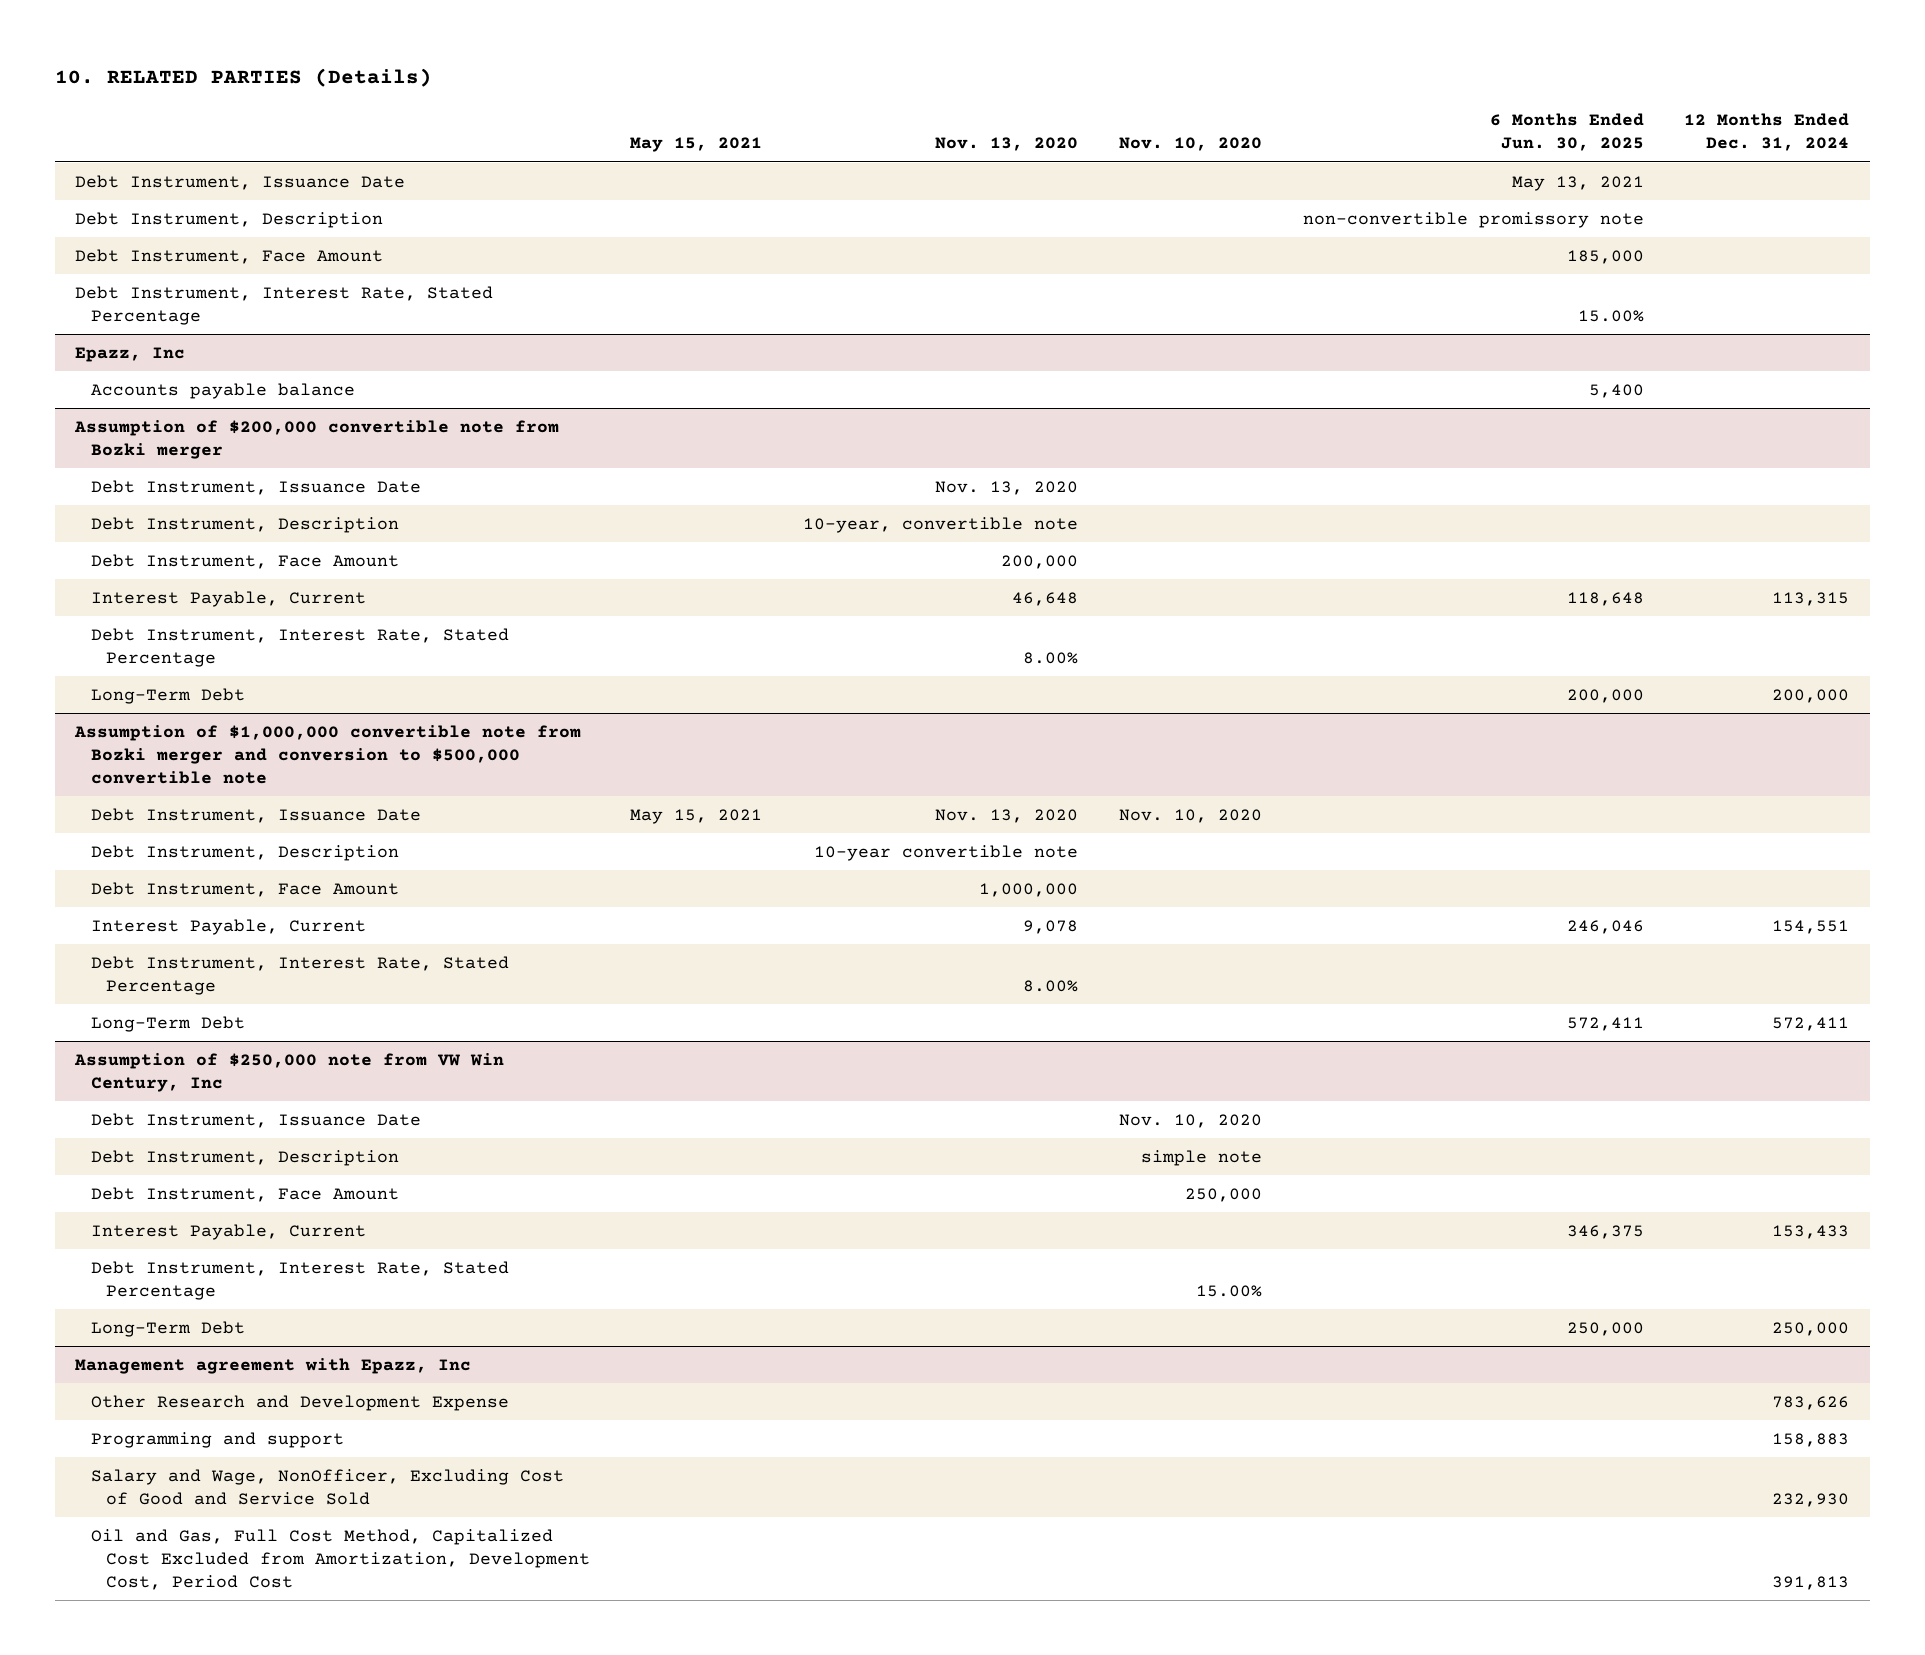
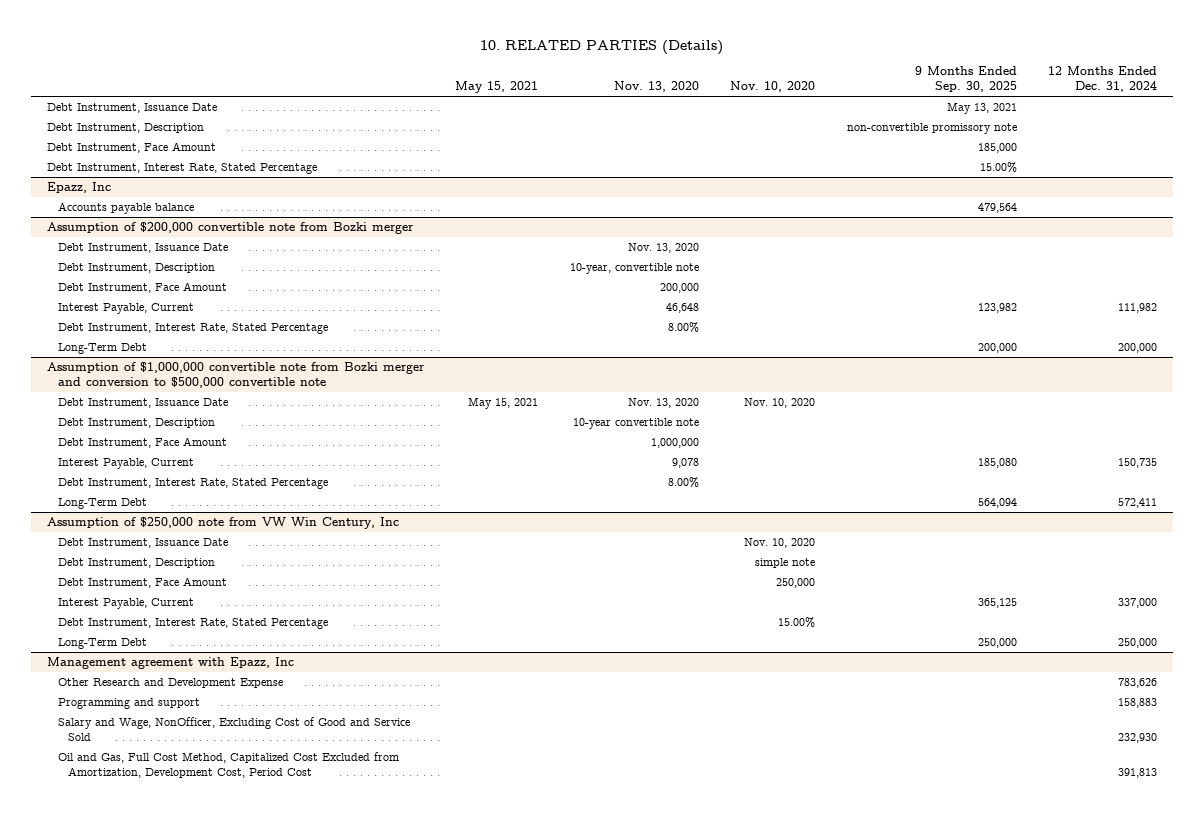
[1489,113,1644,152] 6 Months Ended Jun. 30, 2025 -> none
none -> [914,66,1017,93] 9 Months Ended Sep. 30, 2025
[1772,591,1850,606] 113,315 -> [1117,303,1157,314] 111,982
[1772,919,1850,934] 154,551 -> [1117,458,1157,469] 150,735
[1772,1224,1850,1239] 153,433 -> [1117,598,1157,609] 337,000

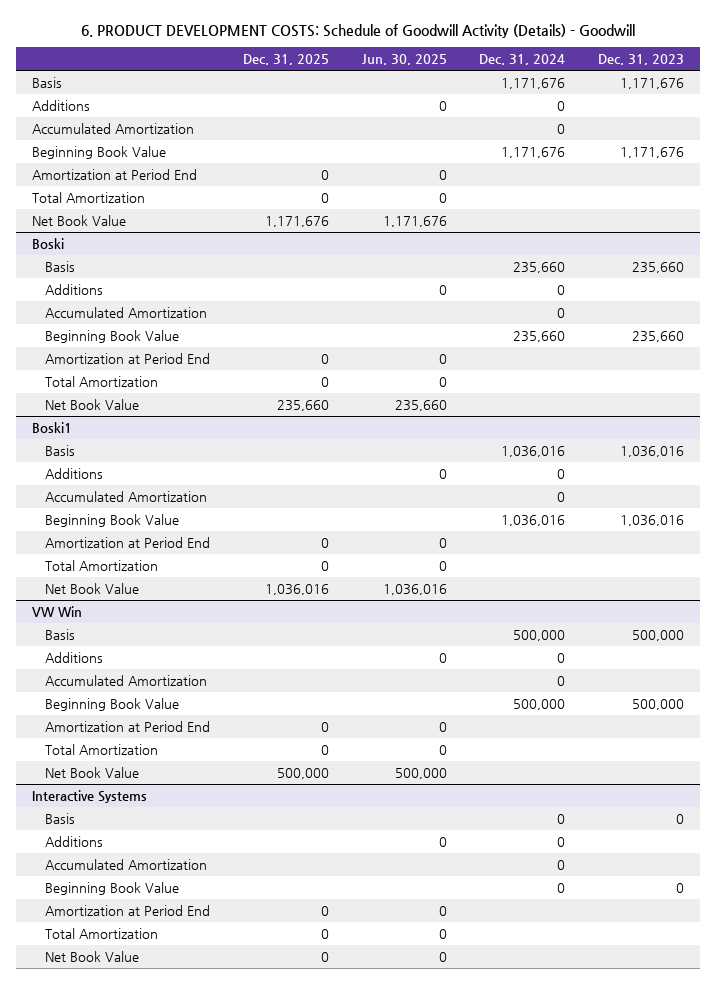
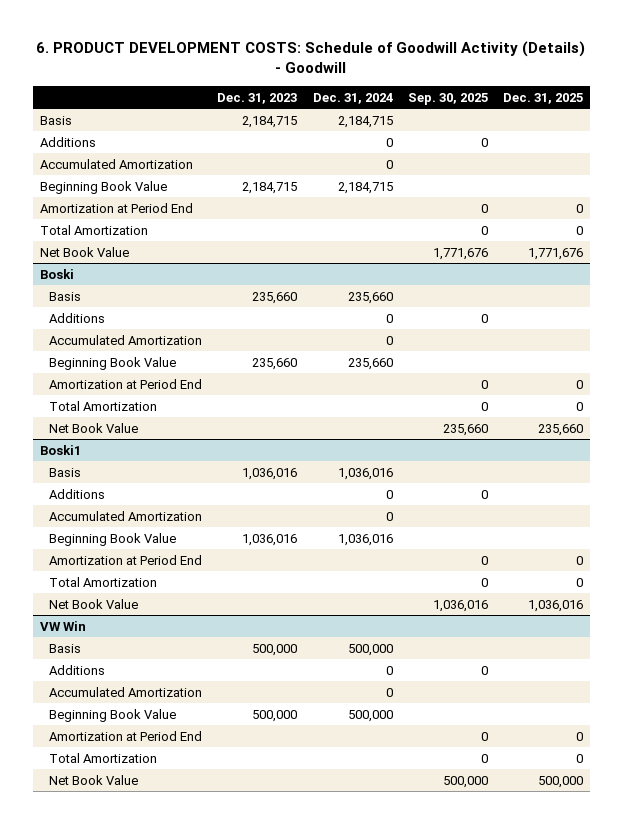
[361,54,447,66] Jun. 30, 2025 -> none
none -> [407,92,488,105] Sep. 30, 2025
[501,77,566,89] 1,171,676 -> [337,115,393,128] 2,184,715
[619,77,684,89] 1,171,676 -> [242,115,298,128] 2,184,715
[501,146,566,158] 1,171,676 -> [337,181,393,194] 2,184,715
[619,146,684,158] 1,171,676 -> [242,181,298,194] 2,184,715
[264,215,329,227] 1,171,676 -> [527,247,583,260] 1,771,676
[32,789,148,803] Interactive Systems -> none
[45,812,76,824] Basis -> none
[45,835,104,847] Additions -> none
[45,858,208,870] Accumulated Amortization -> none
[45,881,180,895] Beginning Book Value -> none
[45,904,211,916] Amortization at Period End -> none
[45,927,159,939] Total Amortization -> none
[45,950,140,962] Net Book Value -> none

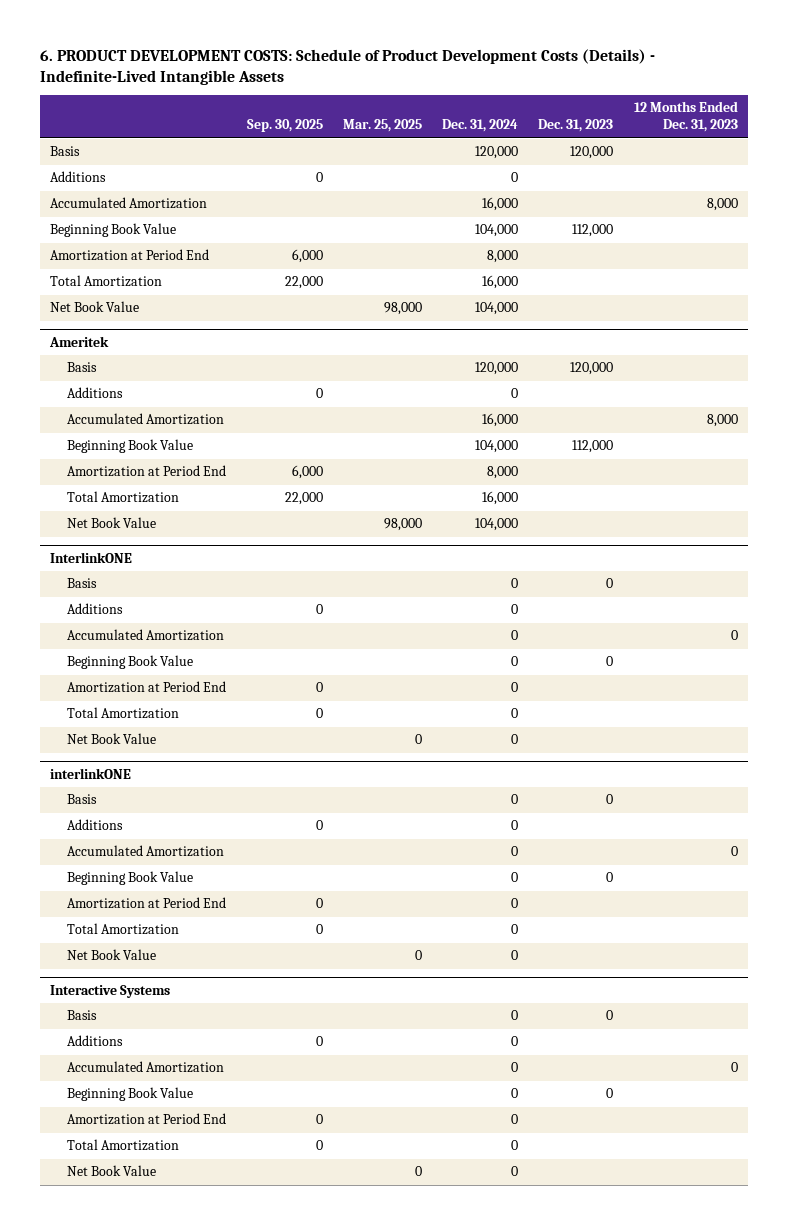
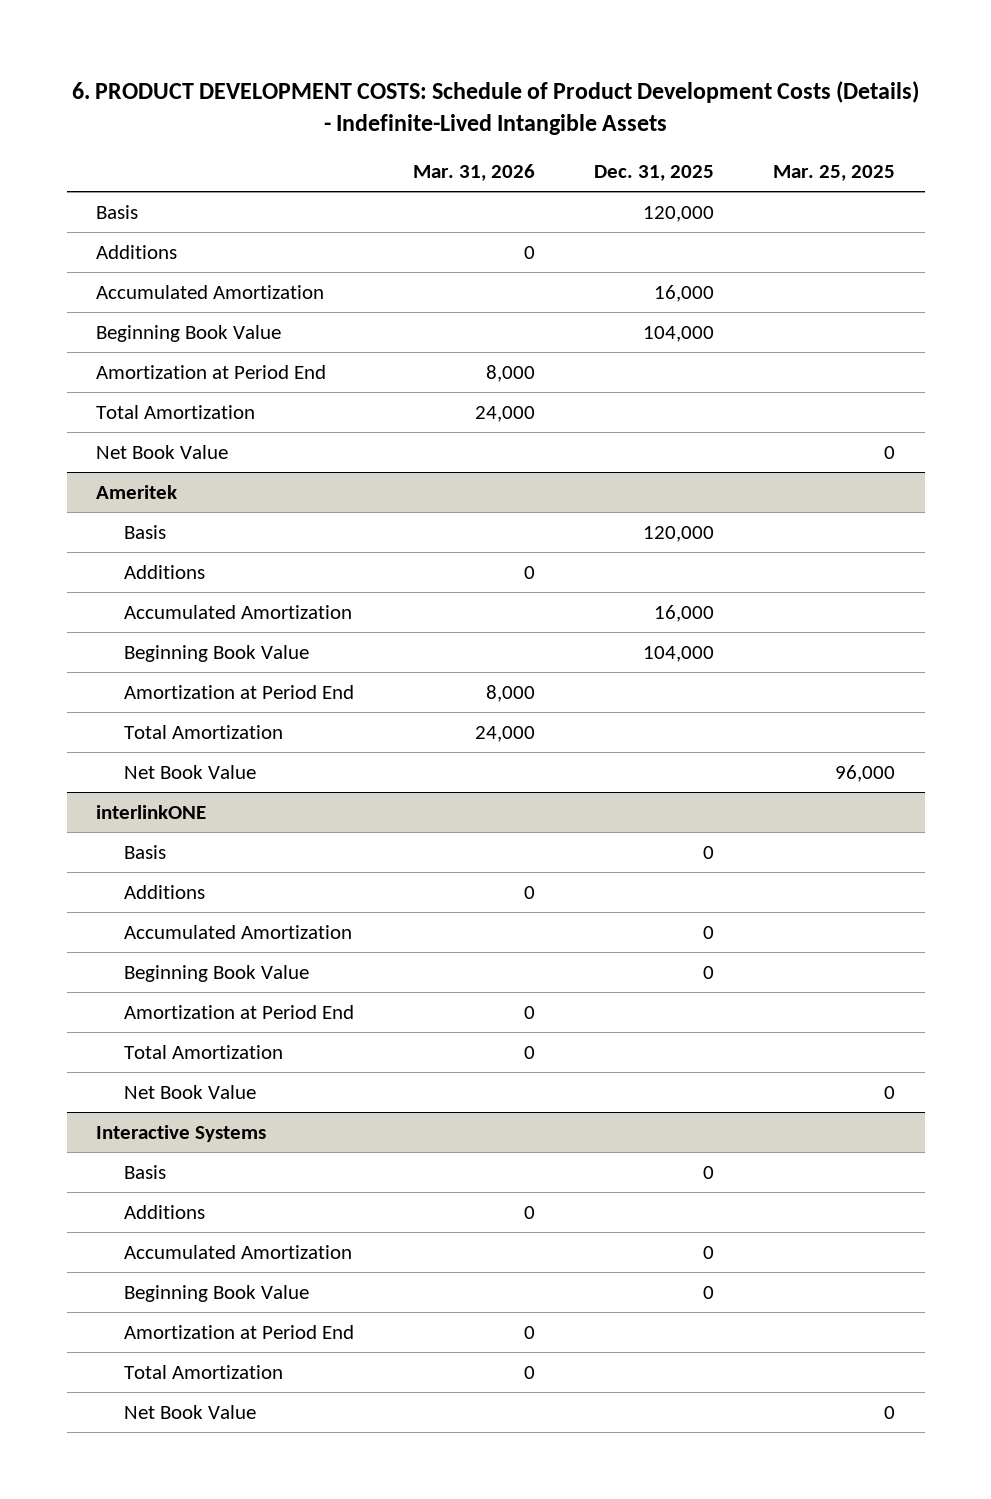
[246,119,323,133] Sep. 30, 2025 -> none
[442,119,519,133] Dec. 31, 2024 -> none
[538,119,614,133] Dec. 31, 2023 -> none
[633,101,738,133] 12 Months Ended Dec. 31, 2023 -> none
none -> [412,164,535,182] Mar. 31, 2026
none -> [593,165,714,182] Dec. 31, 2025
[383,302,422,316] 98,000 -> [883,445,895,459] 0
[49,551,132,563] InterlinkONE -> none
[67,578,98,589] Basis -> none
[67,603,124,615] Additions -> none
[67,629,225,642] Accumulated Amortization -> none
[67,655,194,670] Beginning Book Value -> none
[67,681,227,694] Amortization at Period End -> none
[67,707,180,720] Total Amortization -> none
[67,733,157,745] Net Book Value -> none
[383,518,422,532] 98,000 -> [834,764,895,782] 96,000

